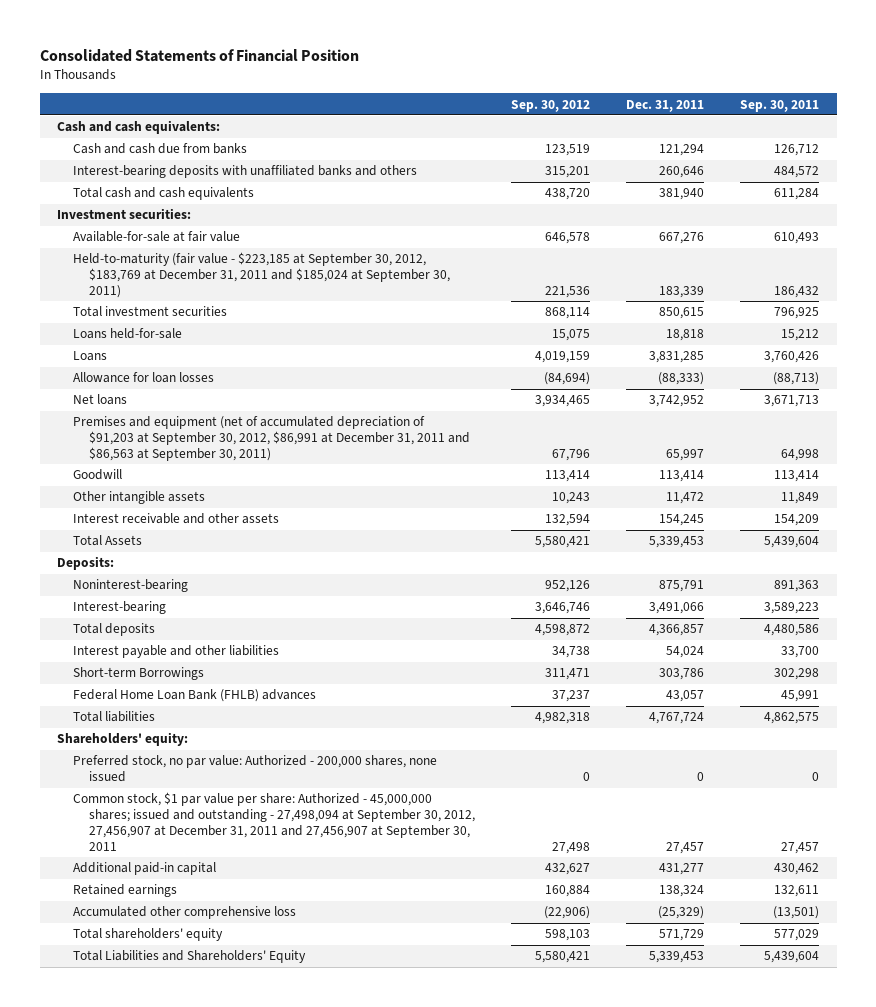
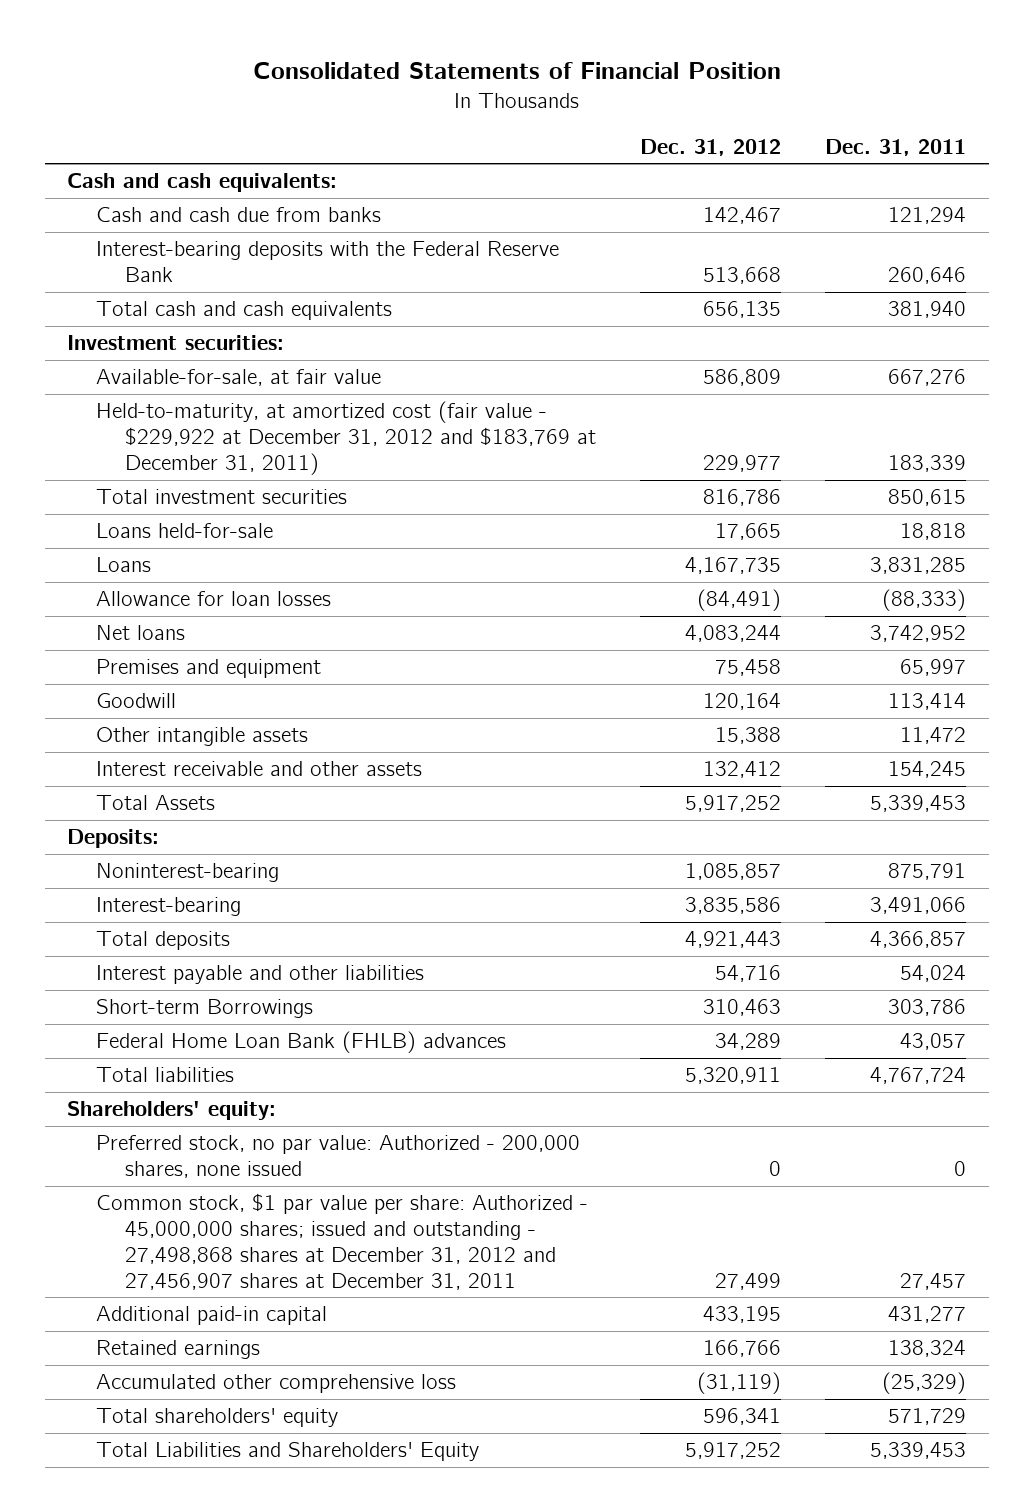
[511,99,591,112] Sep. 30, 2012 -> none
[739,99,819,112] Sep. 30, 2011 -> none
none -> [640,138,782,156] Dec. 31, 2012
[73,165,418,179] Interest-bearing deposits with unaffiliated banks and others -> [96,241,560,283] Interest-bearing deposits with the Federal Reserve Bank
[73,231,241,243] Available-for-sale at fair value -> [96,369,382,387] Available-for-sale, at fair value
[73,252,451,299] Held-to-maturity (fair value - $223,185 at September 30, 2012, $183,769 at December 31, 2011 and $185,024 at September 30, 2011) -> [96,401,596,476] Held-to-maturity, at amortized cost (fair value - $229,922 at December 31, 2012 and $183,769 at December 31, 2011)
[73,416,471,462] Premises and equipment (net of accumulated depreciation of $91,203 at September 30, 2012, $86,991 at December 31, 2011 and $86,563 at September 30, 2011) -> [96,659,322,679] Premises and equipment
[73,792,476,851] Common stock, $1 par value per share: Authorized - 45,000,000 shares; issued and outstanding - 27,498,094 at September 30, 2012, 27,456,907 at December 31, 2011 and 27,456,907 at September 30, 2011 -> [96,1193,589,1290] Common stock, $1 par value per share: Authorized - 45,000,000 shares; issued and outstanding - 27,498,868 shares at December 31, 2012 and 27,456,907 shares at December 31, 2011

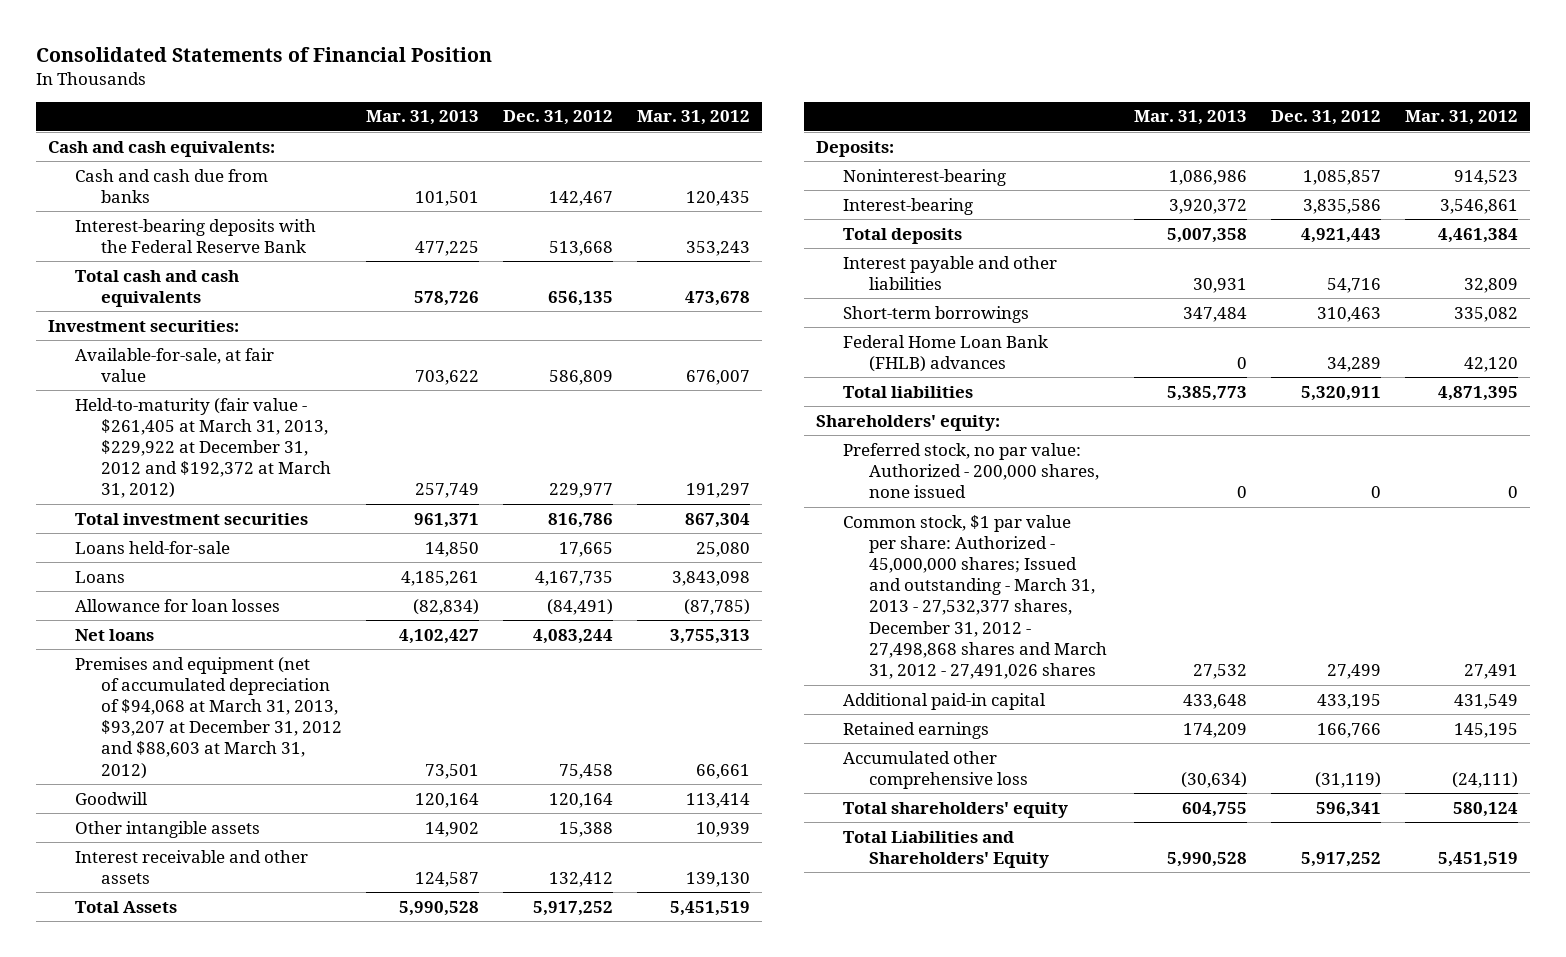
[825,138,967,156] Dec. 31, 2011 -> none
none -> [366,110,480,126] Mar. 31, 2013
none -> [637,110,751,126] Mar. 31, 2012
[96,401,596,476] Held-to-maturity, at amortized cost (fair value - $229,922 at December 31, 2012 and $183,769 at December 31, 2011) -> [74,397,332,499] Held-to-maturity (fair value - $261,405 at March 31, 2013, $229,922 at December 31, 2012 and $192,372 at March 31, 2012)
[96,659,322,679] Premises and equipment -> [74,656,343,779] Premises and equipment (net of accumulated depreciation of $94,068 at March 31, 2013, $93,207 at December 31, 2012 and $88,603 at March 31, 2012)
[96,999,314,1019] Short-term Borrowings -> [842,305,1029,323] Short-term borrowings
[96,1193,589,1290] Common stock, $1 par value per share: Authorized - 45,000,000 shares; issued and outstanding - 27,498,868 shares at December 31, 2012 and 27,456,907 shares at December 31, 2011 -> [842,514,1108,680] Common stock, $1 par value per share: Authorized - 45,000,000 shares; Issued and outstanding - March 31, 2013 - 27,532,377 shares, December 31, 2012 - 27,498,868 shares and March 31, 2012 - 27,491,026 shares

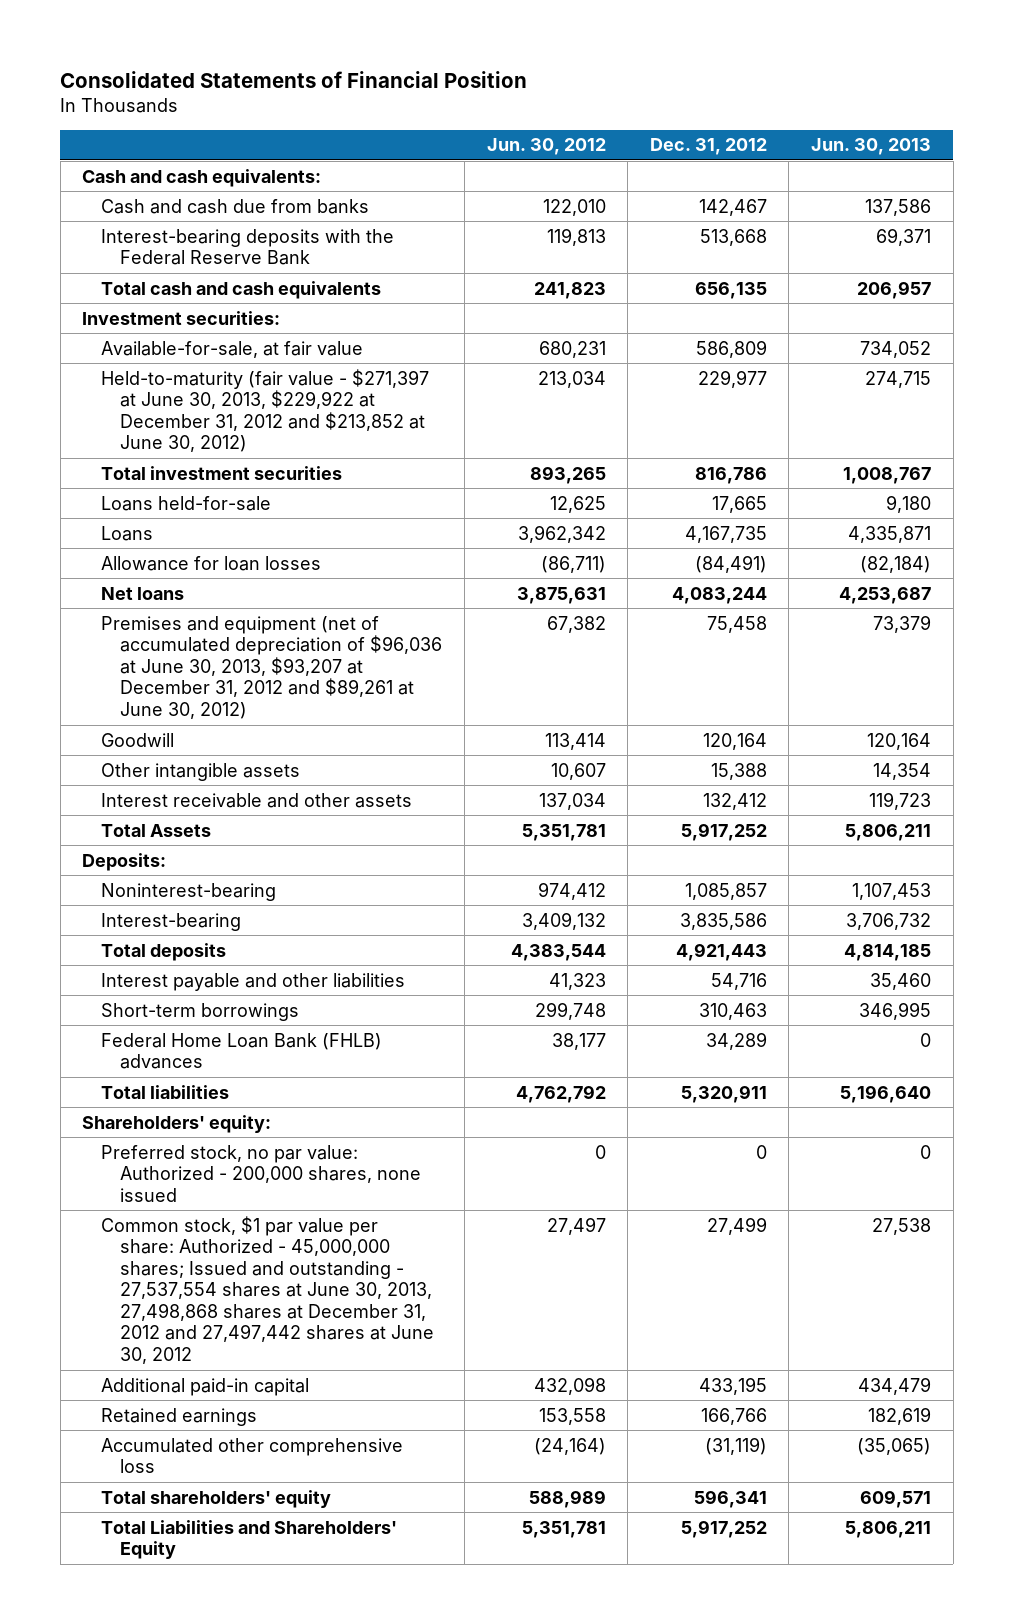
[366,110,480,126] Mar. 31, 2013 -> none
[637,110,751,126] Mar. 31, 2012 -> none
none -> [486,138,606,156] Jun. 30, 2012
none -> [810,138,931,156] Jun. 30, 2013
[74,397,332,499] Held-to-maturity (fair value - $261,405 at March 31, 2013, $229,922 at December 31, 2012 and $192,372 at March 31, 2012) -> [101,368,430,453] Held-to-maturity (fair value - $271,397 at June 30, 2013, $229,922 at December 31, 2012 and $213,852 at June 30, 2012)
[74,656,343,779] Premises and equipment (net of accumulated depreciation of $94,068 at March 31, 2013, $93,207 at December 31, 2012 and $88,603 at March 31, 2012) -> [101,615,443,719] Premises and equipment (net of accumulated depreciation of $96,036 at June 30, 2013, $93,207 at December 31, 2012 and $89,261 at June 30, 2012)
[842,514,1108,680] Common stock, $1 par value per share: Authorized - 45,000,000 shares; Issued and outstanding - March 31, 2013 - 27,532,377 shares, December 31, 2012 - 27,498,868 shares and March 31, 2012 - 27,491,026 shares -> [101,1215,435,1364] Common stock, $1 par value per share: Authorized - 45,000,000 shares; Issued and outstanding - 27,537,554 shares at June 30, 2013, 27,498,868 shares at December 31, 2012 and 27,497,442 shares at June 30, 2012

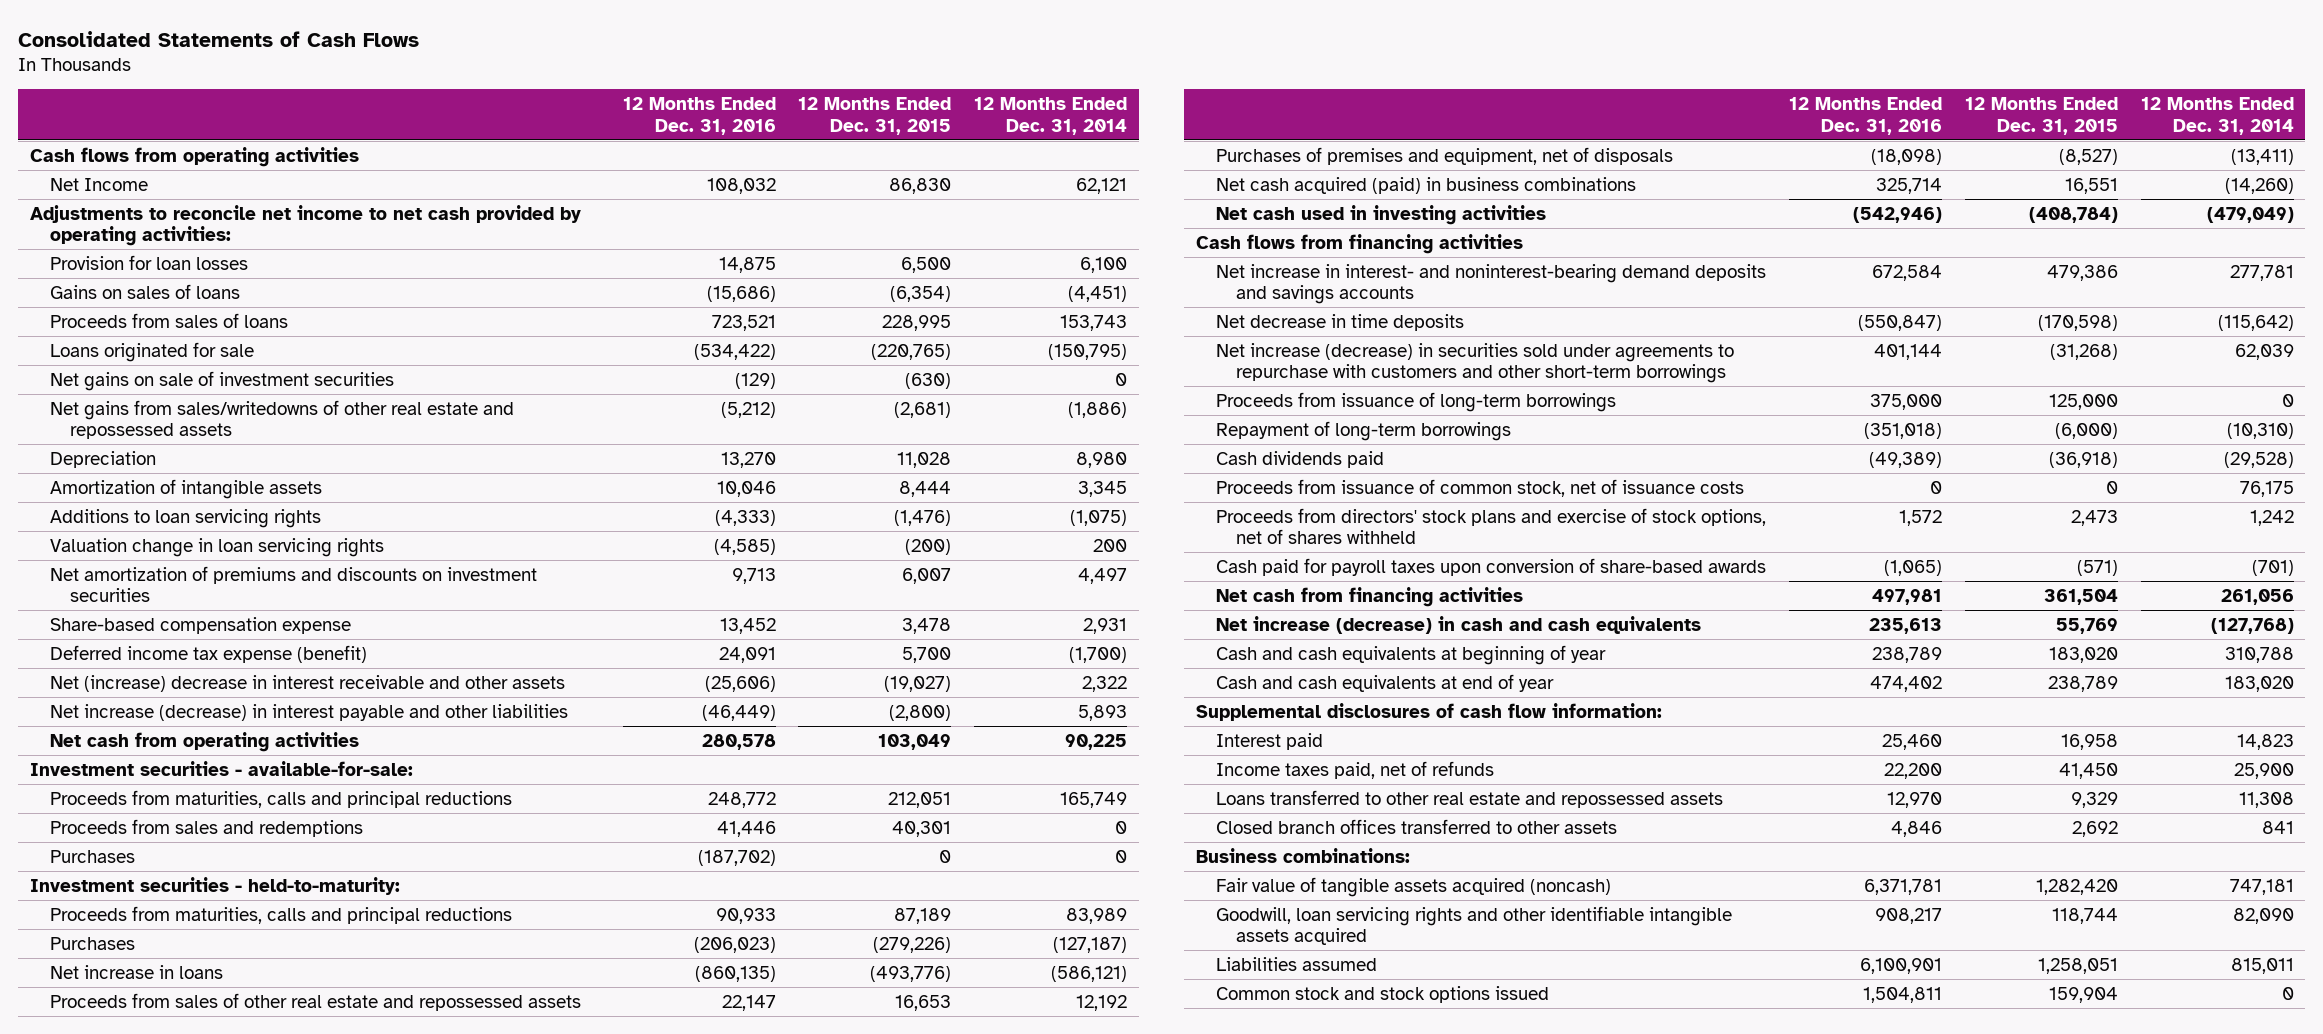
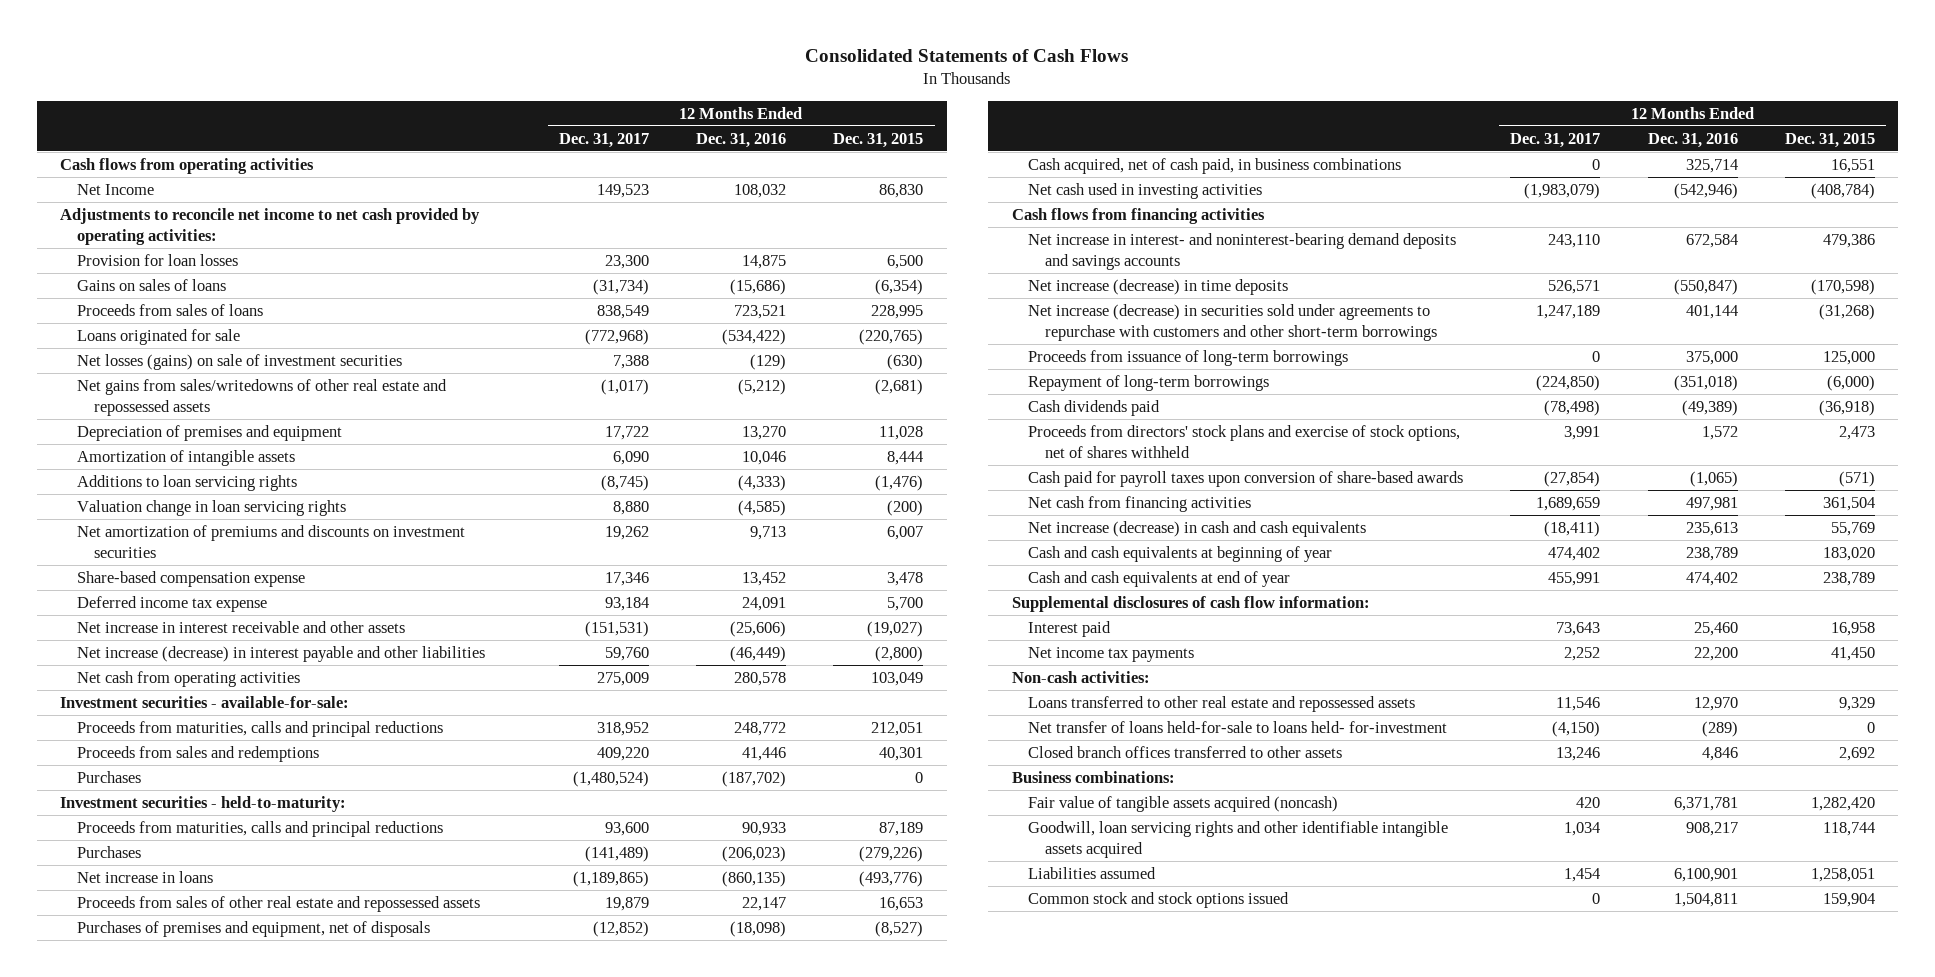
[974,97,1128,135] 12 Months Ended Dec. 31, 2014 -> none
none -> [559,132,650,148] Dec. 31, 2017
[49,370,394,391] Net gains on sale of investment securities -> [77,353,403,370] Net losses (gains) on sale of investment securities
[49,450,156,468] Depreciation -> [77,424,343,441] Depreciation of premises and equipment
[49,644,367,663] Deferred income tax expense (benefit) -> [77,595,268,612] Deferred income tax expense
[49,674,565,692] Net (increase) decrease in interest receivable and other assets -> [77,620,406,633] Net increase in interest receivable and other assets
[1215,176,1636,194] Net cash acquired (paid) in business combinations -> [1028,157,1402,174] Cash acquired, net of cash paid, in business combinations
[1215,313,1464,331] Net decrease in time deposits -> [1028,278,1289,295] Net increase (decrease) in time deposits
[1215,478,1744,497] Proceeds from issuance of common stock, net of issuance costs -> none
[1215,760,1494,779] Income taxes paid, net of refunds -> [1028,646,1195,662] Net income tax payments
none -> [1011,670,1150,683] Non-cash activities:
none -> [1028,720,1448,733] Net transfer of loans held-for-sale to loans held- for-investment

